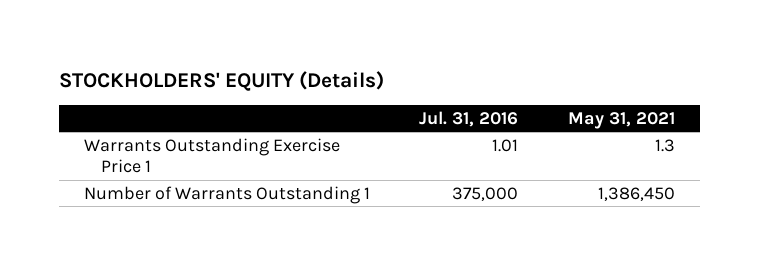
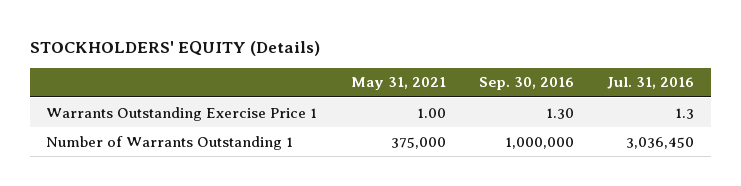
none -> [479,77,575,91] Sep. 30, 2016
[492,138,519,152] 1.01 -> [675,107,695,119] 1.3
[654,138,675,152] 1.3 -> [416,107,446,118] 1.00
[452,186,519,201] 375,000 -> [626,136,695,149] 3,036,450
[597,186,675,201] 1,386,450 -> [390,136,446,149] 375,000

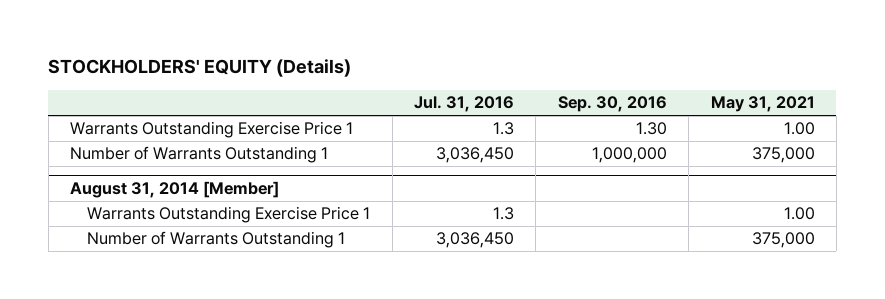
none -> [70,181,280,199] August 31, 2014 [Member]
none -> [87,206,371,224] Warrants Outstanding Exercise Price 1
none -> [87,231,346,249] Number of Warrants Outstanding 1

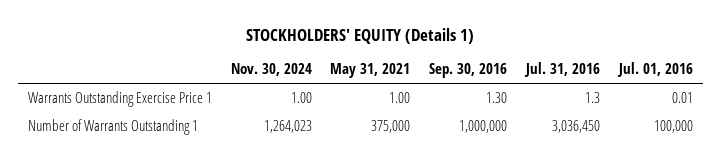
[48,59,352,78] STOCKHOLDERS' EQUITY (Details) -> [246,27,475,44] STOCKHOLDERS' EQUITY (Details 1)
none -> [230,63,312,77] Nov. 30, 2024
none -> [617,62,694,78] Jul. 01, 2016
[70,181,280,199] August 31, 2014 [Member] -> none
[87,206,371,224] Warrants Outstanding Exercise Price 1 -> none
[87,231,346,249] Number of Warrants Outstanding 1 -> none

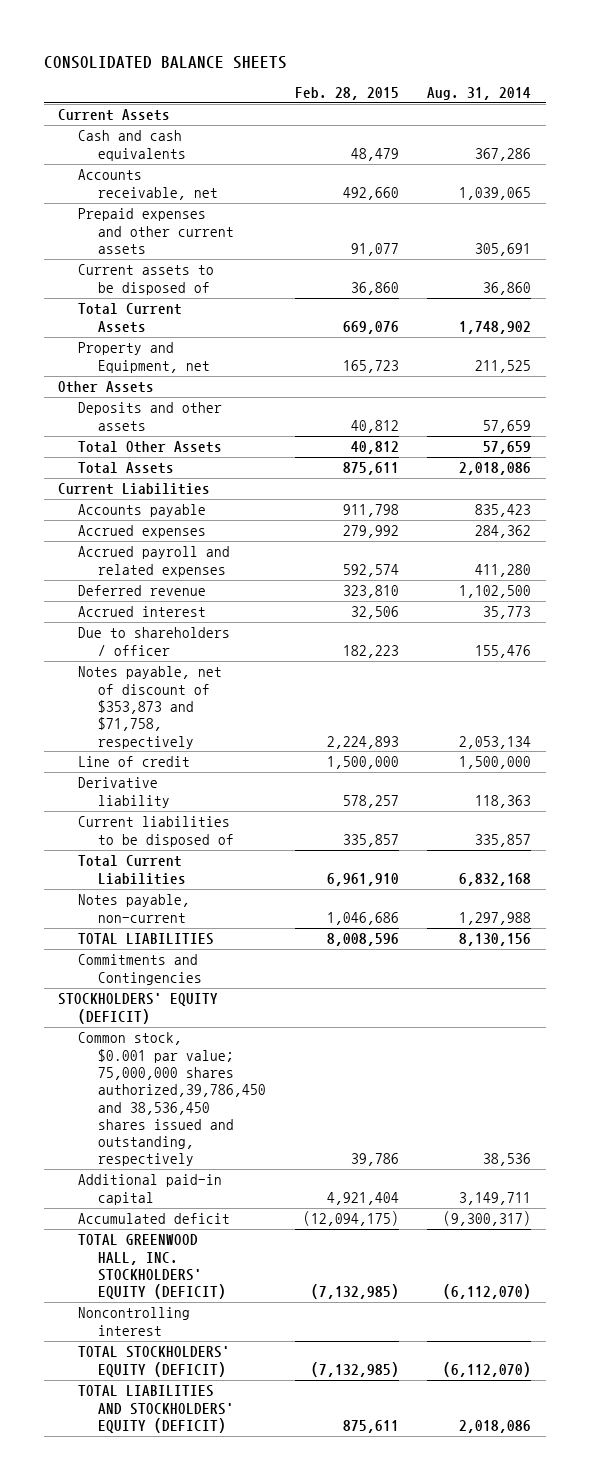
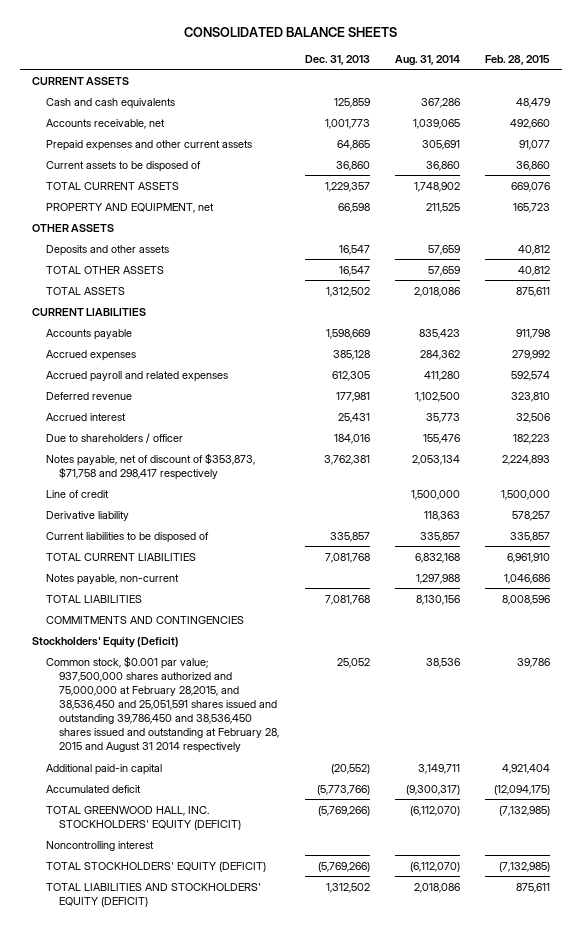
none -> [304,54,370,65] Dec. 31, 2013
[58,109,171,122] Current Assets -> [32,76,130,85] CURRENT ASSETS
[78,303,183,333] Total Current Assets -> [45,181,179,190] TOTAL CURRENT ASSETS
[78,342,211,373] Property and Equipment, net -> [45,202,214,213] PROPERTY AND EQUIPMENT, net
[58,381,155,394] Other Assets -> [32,223,115,232] OTHER ASSETS
[78,441,223,454] Total Other Assets -> [45,265,164,274] TOTAL OTHER ASSETS
[78,462,175,475] Total Assets -> [45,286,125,295] TOTAL ASSETS
[58,483,211,496] Current Liabilities -> [32,307,147,316] CURRENT LIABILITIES
[78,666,223,749] Notes payable, net of discount of $353,873 and $71,758, respectively -> [45,452,255,480] Notes payable, net of discount of $353,873, $71,758 and 298,417 respectively
[78,855,187,885] Total Current Liabilities -> [45,552,196,561] TOTAL CURRENT LIABILITIES
[78,954,203,985] Commitments and Contingencies -> [45,615,244,624] COMMITMENTS AND CONTINGENCIES
[58,993,219,1024] STOCKHOLDERS' EQUITY (DEFICIT) -> [32,636,180,648] Stockholders' Equity (Deficit)
[78,1032,267,1167] Common stock, $0.001 par value; 75,000,000 shares authorized,39,786,450 and 38,536,450 shares issued and outstanding, respectively -> [45,655,280,754] Common stock, $0.001 par value; 937,500,000 shares authorized and 75,000,000 at February 28,2015, and 38,536,450 and 25,051,591 shares issued and outstanding 39,786,450 and 38,536,450 shares issued and outstanding at February 28, 2015 and August 31 2014 respectively

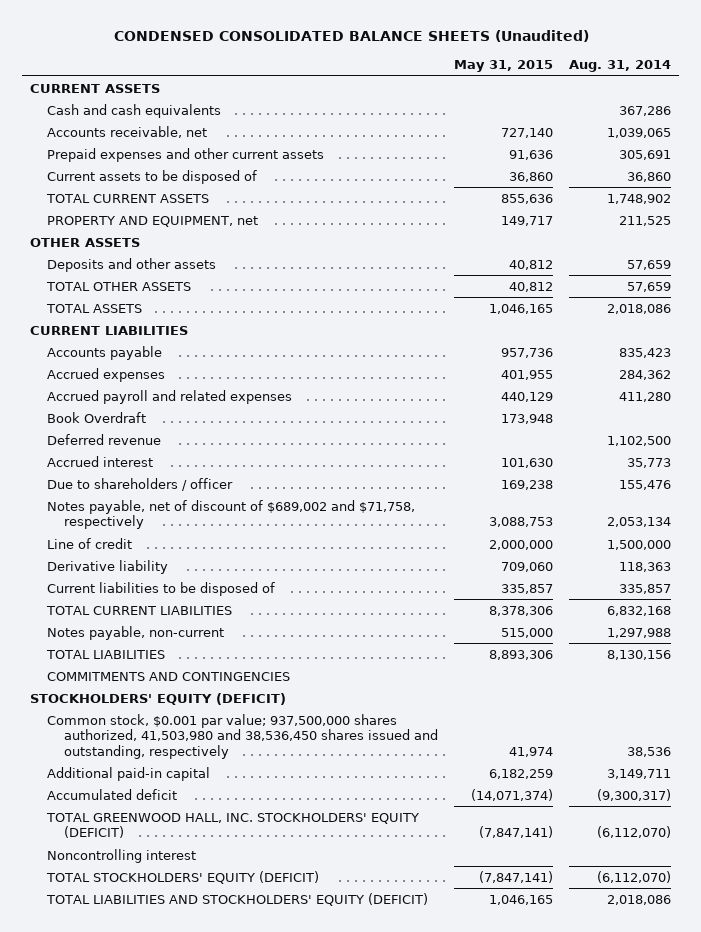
[183,26,397,37] CONSOLIDATED BALANCE SHEETS -> [113,30,589,43] CONDENSED CONSOLIDATED BALANCE SHEETS (Unaudited)
[304,54,370,65] Dec. 31, 2013 -> none
[484,54,550,65] Feb. 28, 2015 -> none
none -> [454,60,554,73] May 31, 2015
none -> [47,411,147,423] Book Overdraft
[45,452,255,480] Notes payable, net of discount of $353,873, $71,758 and 298,417 respectively -> [47,499,416,530] Notes payable, net of discount of $689,002 and $71,758, respectively
[32,636,180,648] Stockholders' Equity (Deficit) -> [29,692,286,705] STOCKHOLDERS' EQUITY (DEFICIT)
[45,655,280,754] Common stock, $0.001 par value; 937,500,000 shares authorized and 75,000,000 at February 28,2015, and 38,536,450 and 25,051,591 shares issued and outstanding 39,786,450 and 38,536,450 shares issued and outstanding at February 28, 2015 and August 31 2014 respectively -> [47,713,439,759] Common stock, $0.001 par value; 937,500,000 shares authorized, 41,503,980 and 38,536,450 shares issued and outstanding, respectively

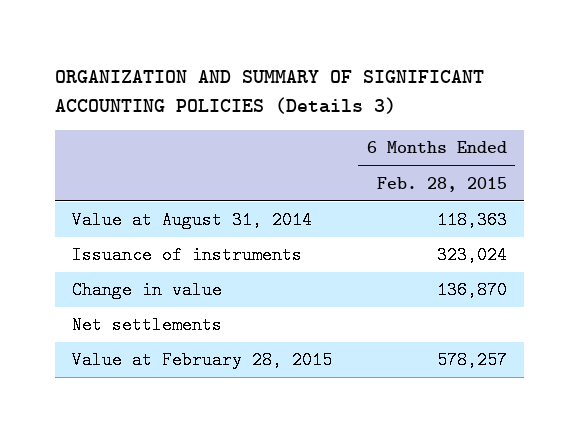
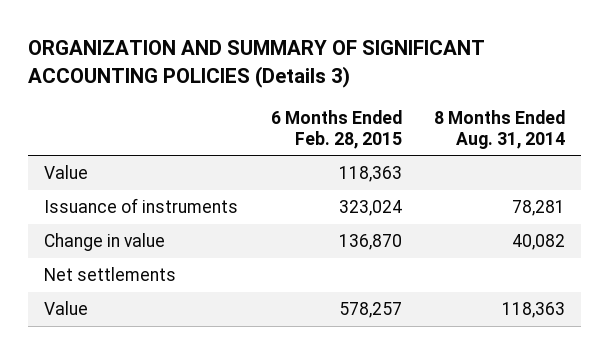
none -> [433,109,565,149] 8 Months Ended Aug. 31, 2014
[72,211,313,230] Value at August 31, 2014 -> [44,165,89,180] Value
[72,351,333,370] Value at February 28, 2015 -> [44,301,89,316] Value

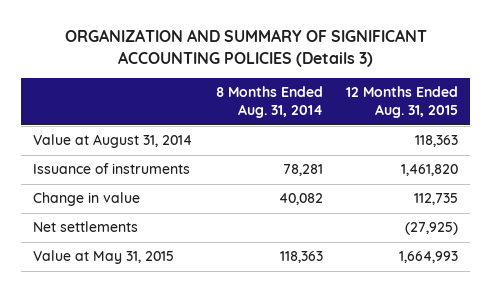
[270,109,402,149] 6 Months Ended Feb. 28, 2015 -> none
none -> [346,86,459,119] 12 Months Ended Aug. 31, 2015
[44,165,89,180] Value -> [32,134,192,149] Value at August 31, 2014
[44,301,89,316] Value -> [32,250,174,265] Value at May 31, 2015

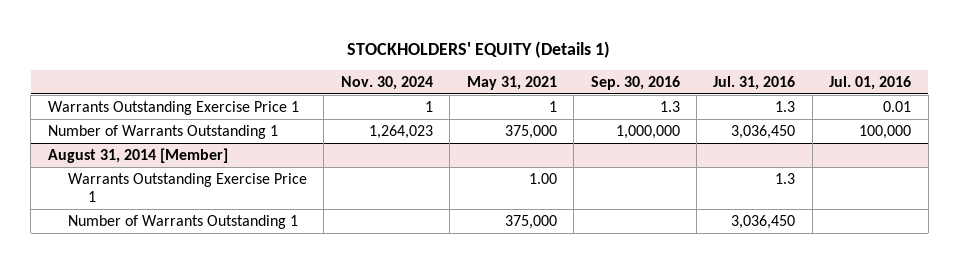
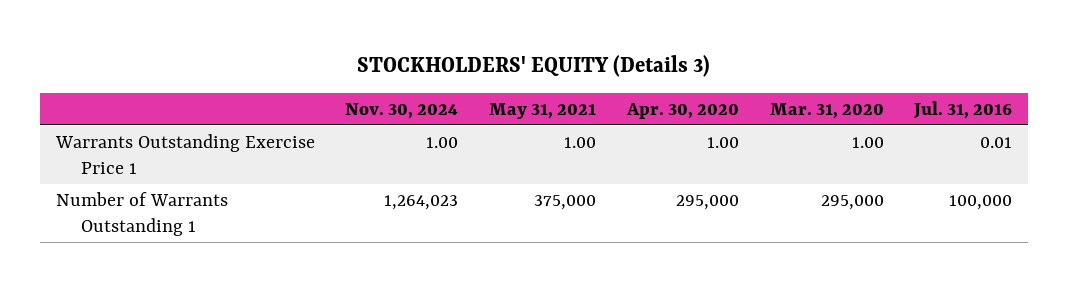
[347,40,611,58] STOCKHOLDERS' EQUITY (Details 1) -> [357,55,711,78] STOCKHOLDERS' EQUITY (Details 3)
[590,75,680,90] Sep. 30, 2016 -> none
[829,75,912,90] Jul. 01, 2016 -> none
none -> [625,102,739,119] Apr. 30, 2020
none -> [769,102,884,119] Mar. 31, 2020
[47,147,228,163] August 31, 2014 [Member] -> none
[67,172,307,202] Warrants Outstanding Exercise Price 1 -> none
[67,214,298,229] Number of Warrants Outstanding 1 -> none
[424,100,433,112] 1 -> [426,136,459,148] 1.00
[548,100,557,112] 1 -> [564,136,597,148] 1.00
[775,100,796,112] 1.3 -> [980,136,1013,148] 0.01
[731,124,796,139] 3,036,450 -> [949,194,1013,210] 100,000

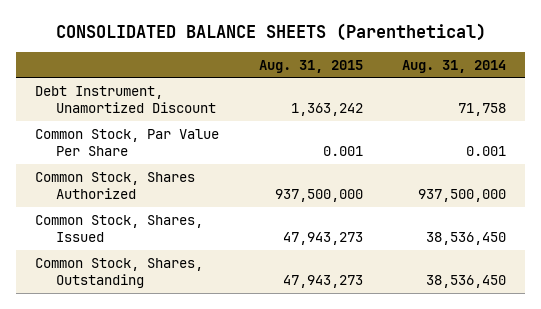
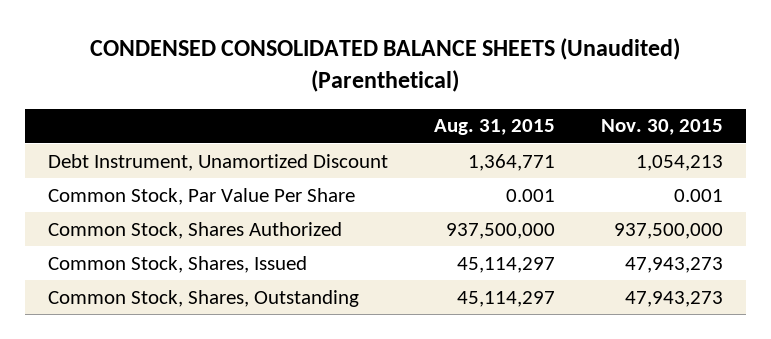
[55,22,486,41] CONSOLIDATED BALANCE SHEETS (Parenthetical) -> [90,38,681,93] CONDENSED CONSOLIDATED BALANCE SHEETS (Unaudited) (Parenthetical)
[401,59,506,73] Aug. 31, 2014 -> none
none -> [600,119,723,136] Nov. 30, 2015
[290,103,363,117] 1,363,242 -> [467,153,555,171] 1,364,771
[282,232,363,246] 47,943,273 -> [456,256,555,273] 45,114,297
[282,275,363,289] 47,943,273 -> [456,290,555,307] 45,114,297

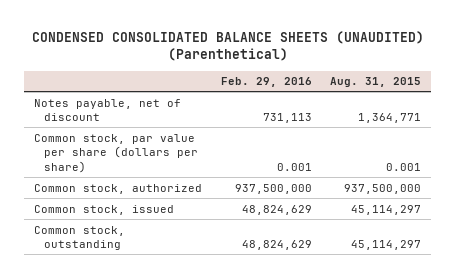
[90,38,681,93] CONDENSED CONSOLIDATED BALANCE SHEETS (Unaudited) (Parenthetical) -> [31,30,424,62] CONDENSED CONSOLIDATED BALANCE SHEETS (UNAUDITED) (Parenthetical)
[600,119,723,136] Nov. 30, 2015 -> none
none -> [220,77,312,88] Feb. 29, 2016
[47,153,388,171] Debt Instrument, Unamortized Discount -> [33,98,181,122] Notes payable, net of discount
[47,187,355,205] Common Stock, Par Value Per Share -> [33,133,199,173] Common stock, par value per share (dollars per share)
[47,221,342,239] Common Stock, Shares Authorized -> [33,183,202,194] Common stock, authorized
[47,255,307,273] Common Stock, Shares, Issued -> [33,204,174,215] Common stock, issued
[47,289,359,307] Common Stock, Shares, Outstanding -> [33,225,125,251] Common stock, outstanding

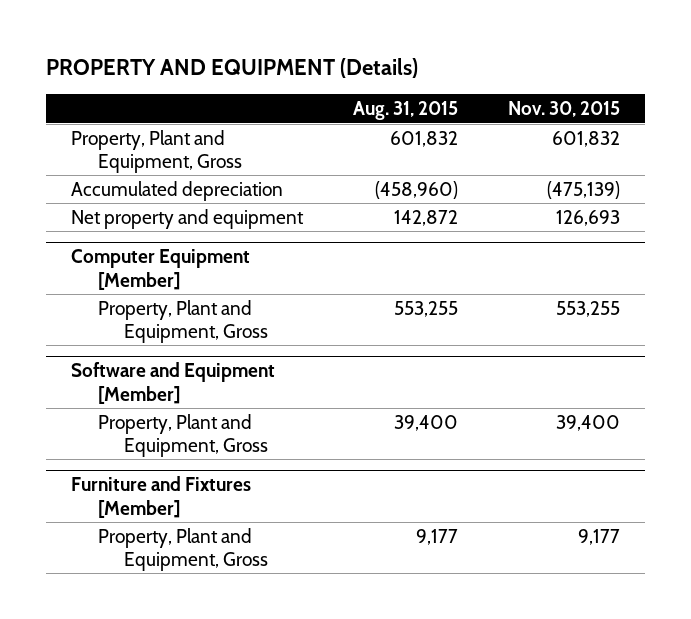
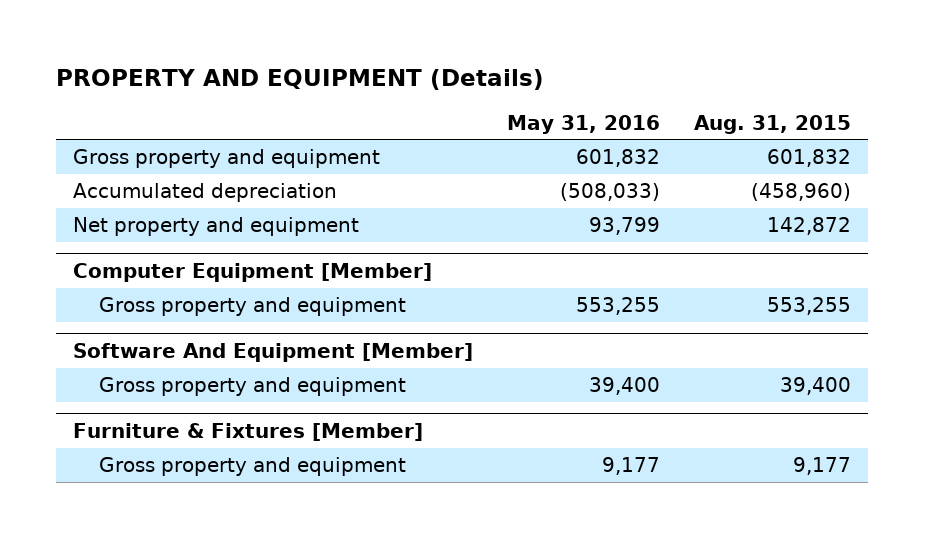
[508,101,621,118] Nov. 30, 2015 -> none
none -> [507,114,661,134] May 31, 2016
[71,129,242,174] Property, Plant and Equipment, Gross -> [73,148,381,168] Gross property and equipment
[97,299,269,344] Property, Plant and Equipment, Gross -> [98,296,406,316] Gross property and equipment
[71,362,276,404] Software and Equipment [Member] -> [73,342,474,362] Software And Equipment [Member]
[97,413,269,458] Property, Plant and Equipment, Gross -> [98,376,406,396] Gross property and equipment
[71,476,252,518] Furniture and Fixtures [Member] -> [73,422,424,441] Furniture & Fixtures [Member]
[97,527,269,572] Property, Plant and Equipment, Gross -> [98,456,406,476] Gross property and equipment

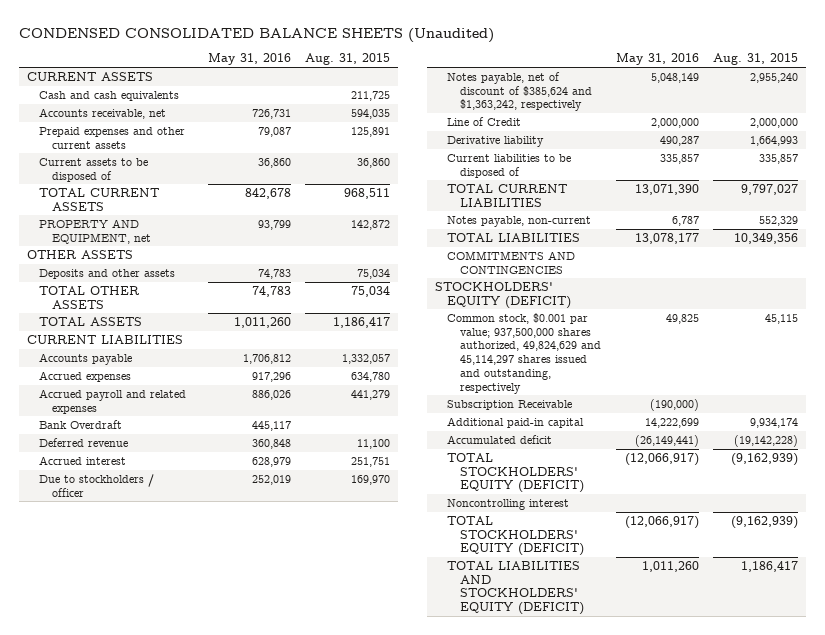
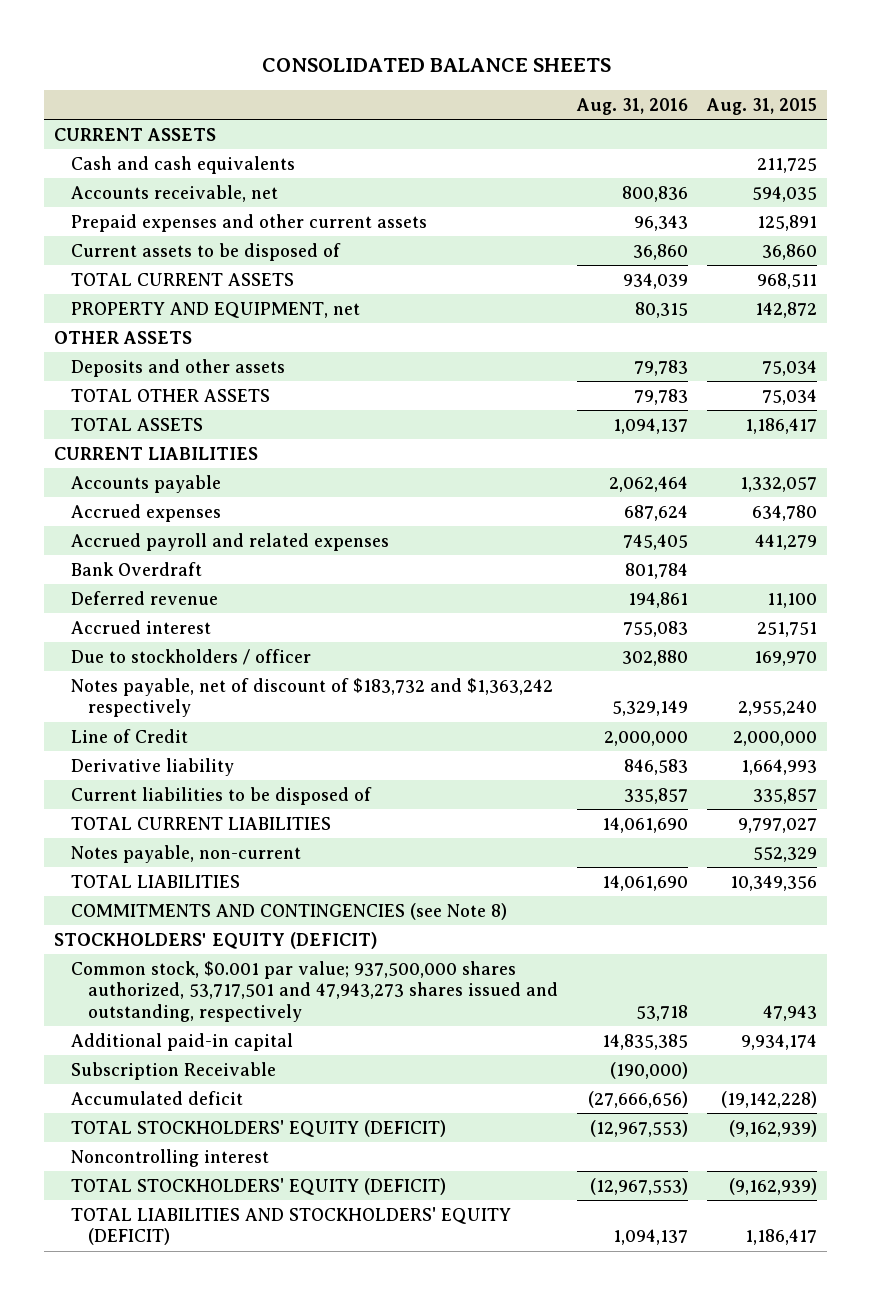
[19,27,495,43] CONDENSED CONSOLIDATED BALANCE SHEETS (Unaudited) -> [261,58,611,73] CONSOLIDATED BALANCE SHEETS
[207,53,291,66] May 31, 2016 -> none
none -> [576,97,689,115] Aug. 31, 2016
[447,71,593,112] Notes payable, net of discount of $385,624 and $1,363,242, respectively -> [70,677,553,718] Notes payable, net of discount of $183,732 and $1,363,242 respectively
[447,250,576,274] COMMITMENTS AND CONTINGENCIES -> [70,902,507,920] COMMITMENTS AND CONTINGENCIES (see Note 8)
[447,312,602,394] Common stock, $0.001 par value; 937,500,000 shares authorized, 49,824,629 and 45,114,297 shares issued and outstanding, respectively -> [70,960,558,1022] Common stock, $0.001 par value; 937,500,000 shares authorized, 53,717,501 and 47,943,273 shares issued and outstanding, respectively
[765,313,799,324] 45,115 -> [763,1004,818,1021] 47,943
[447,399,573,410] Subscription Receivable -> [70,1061,276,1080] Subscription Receivable

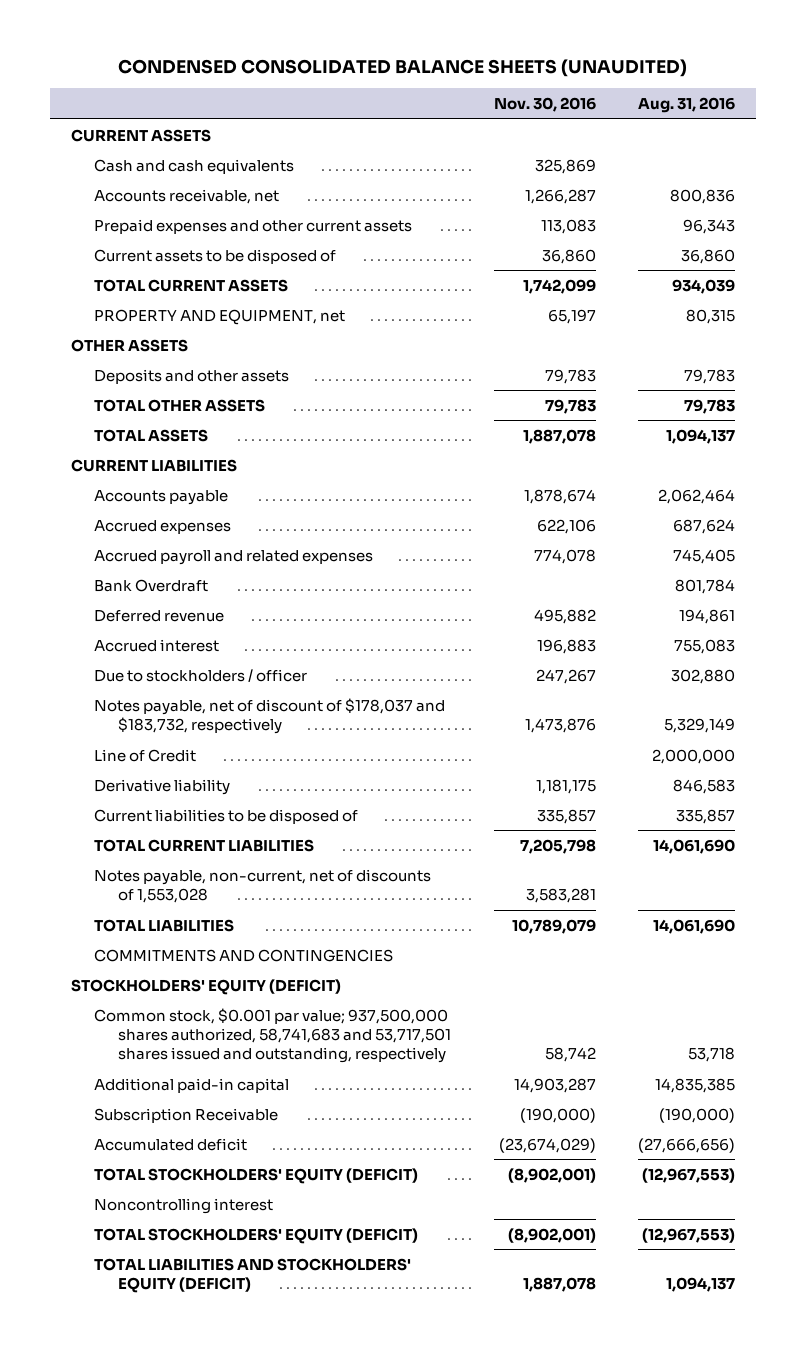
[261,58,611,73] CONSOLIDATED BALANCE SHEETS -> [118,59,688,78] CONDENSED CONSOLIDATED BALANCE SHEETS (UNAUDITED)
[706,97,818,115] Aug. 31, 2015 -> none
none -> [493,97,596,113] Nov. 30, 2016
[70,677,553,718] Notes payable, net of discount of $183,732 and $1,363,242 respectively -> [94,697,446,735] Notes payable, net of discount of $178,037 and $183,732, respectively
[70,844,301,863] Notes payable, non-current -> none
none -> [94,868,432,904] Notes payable, non-current, net of discounts of 1,553,028
[70,902,507,920] COMMITMENTS AND CONTINGENCIES (see Note 8) -> [94,948,394,962] COMMITMENTS AND CONTINGENCIES
[70,960,558,1022] Common stock, $0.001 par value; 937,500,000 shares authorized, 53,717,501 and 47,943,273 shares issued and outstanding, respectively -> [94,1007,452,1064] Common stock, $0.001 par value; 937,500,000 shares authorized, 58,741,683 and 53,717,501 shares issued and outstanding, respectively

